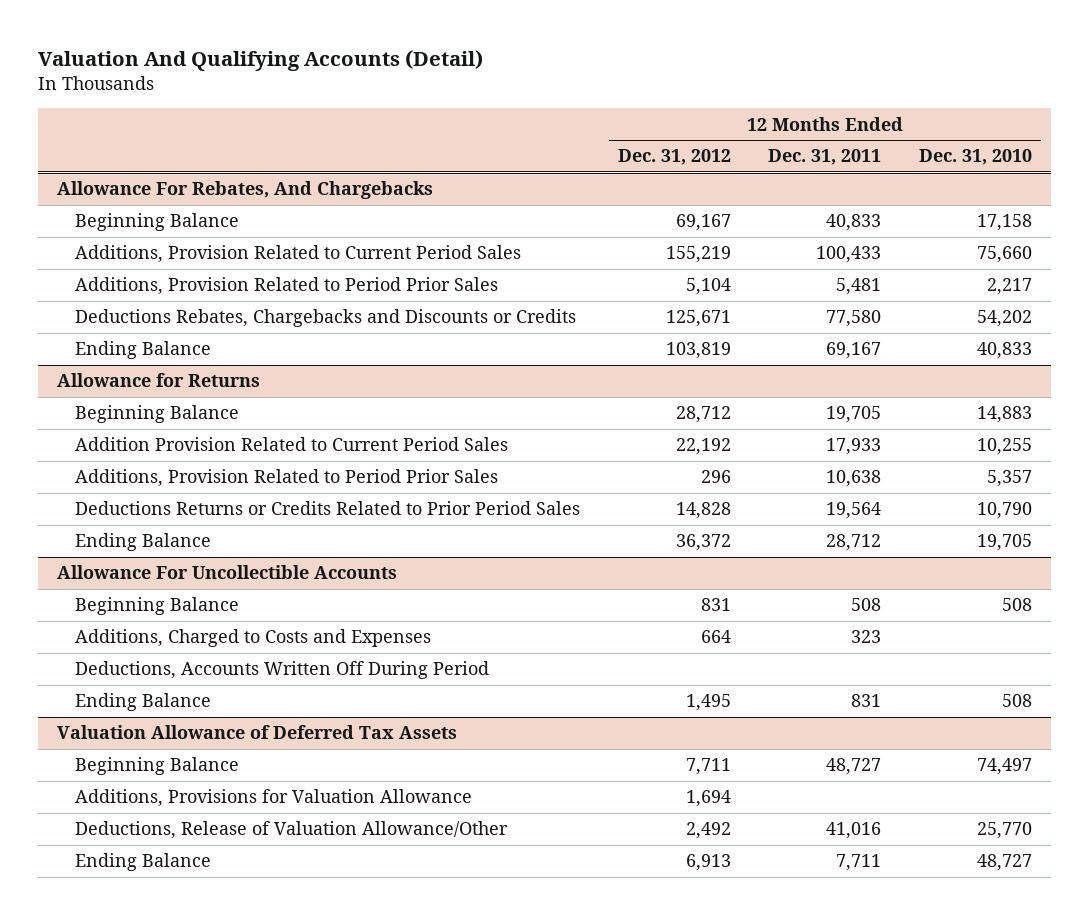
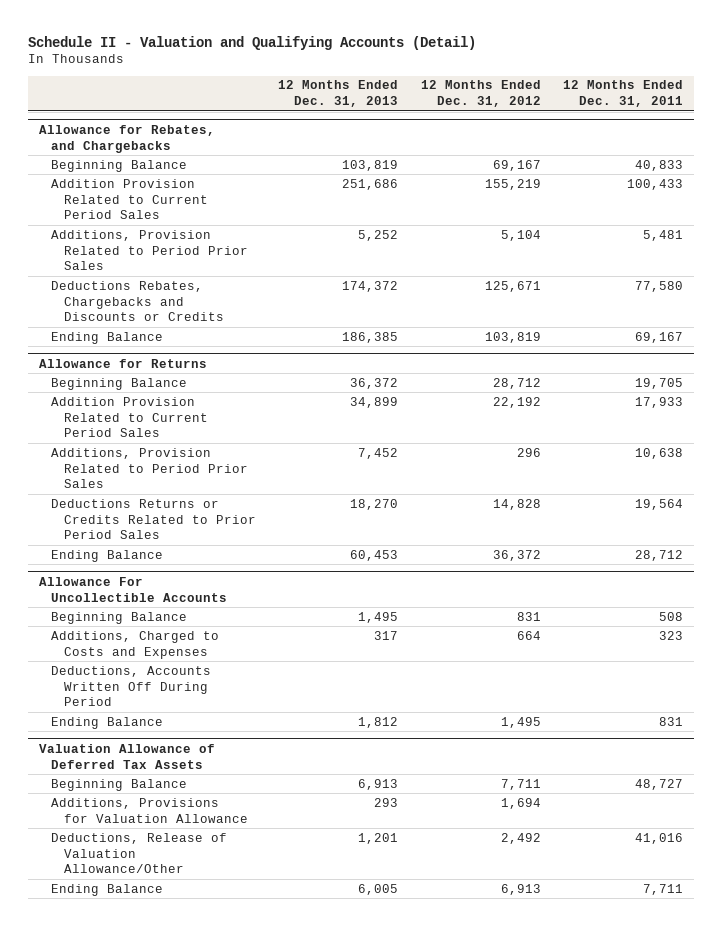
[38,50,484,72] Valuation And Qualifying Accounts (Detail) -> [27,35,476,50] Schedule II - Valuation and Qualifying Accounts (Detail)
[919,149,1033,166] Dec. 31, 2010 -> none
none -> [278,80,399,108] 12 Months Ended Dec. 31, 2013
[56,181,433,200] Allowance For Rebates, And Chargebacks -> [38,124,215,153] Allowance for Rebates, and Chargebacks
[75,245,522,264] Additions, Provision Related to Current Period Sales -> [51,178,209,220] Addition Provision Related to Current Period Sales

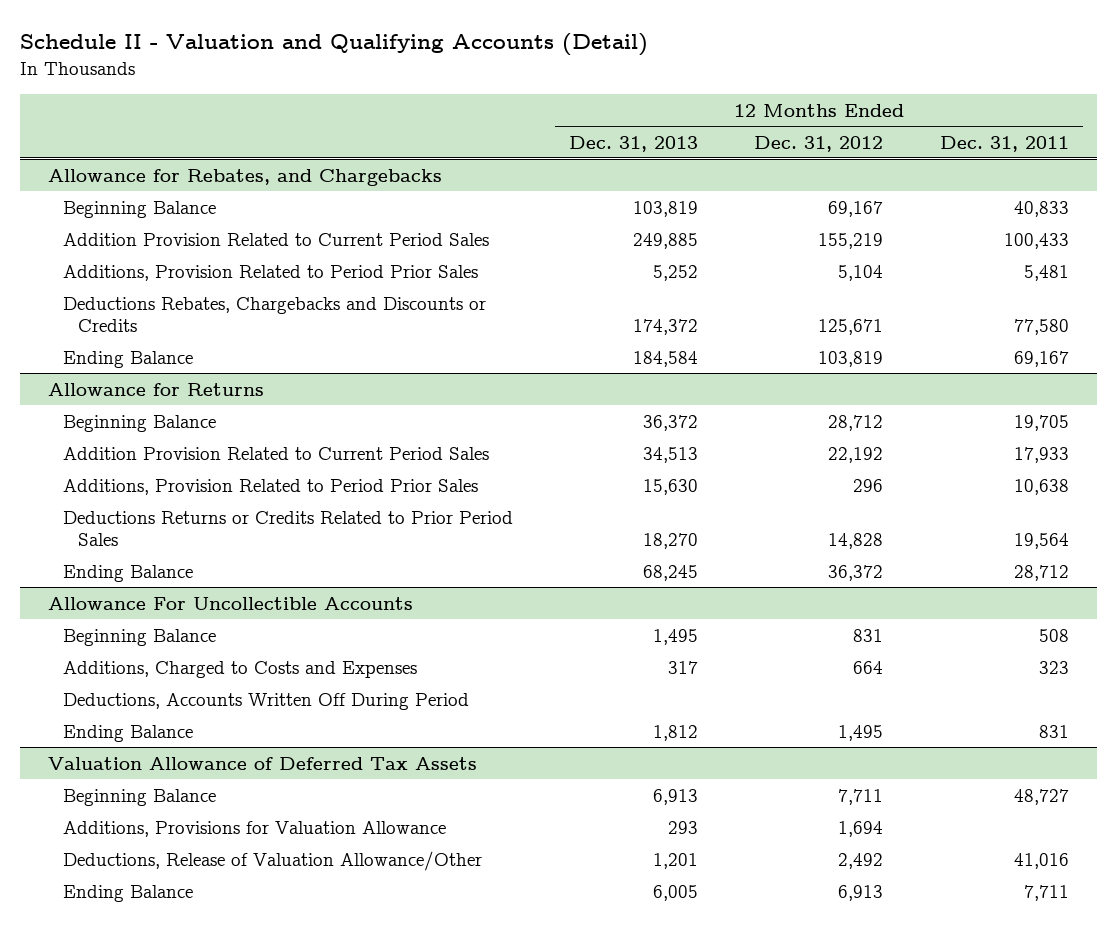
[342,178,399,190] 251,686 -> [633,232,699,249] 249,885
[342,331,399,343] 186,385 -> [633,350,699,367] 184,584
[350,396,399,408] 34,899 -> [643,446,699,463] 34,513
[358,447,399,459] 7,452 -> [643,478,699,495] 15,630
[350,549,399,561] 60,453 -> [643,564,699,581] 68,245

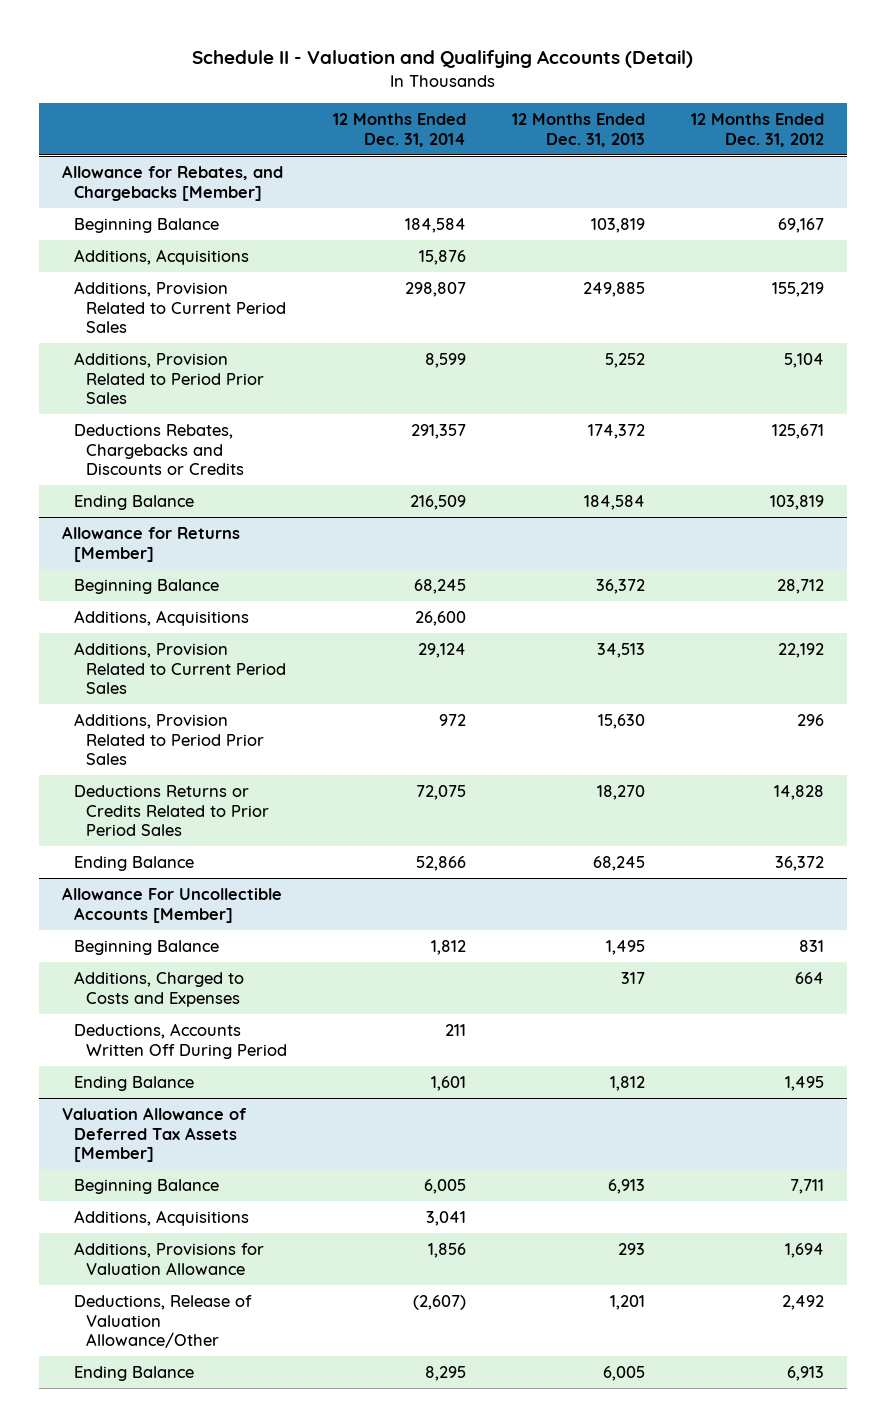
[939,135,1069,152] Dec. 31, 2011 -> none
none -> [333,113,467,147] 12 Months Ended Dec. 31, 2014
[47,168,442,186] Allowance for Rebates, and Chargebacks -> [61,164,283,201] Allowance for Rebates, and Chargebacks [Member]
none -> [74,248,250,265] Additions, Acquisitions
[62,232,489,246] Addition Provision Related to Current Period Sales -> [74,280,287,334] Additions, Provision Related to Current Period Sales
[47,382,264,396] Allowance for Returns -> [61,525,240,562] Allowance for Returns [Member]
none -> [74,609,250,626] Additions, Acquisitions
[62,446,489,460] Addition Provision Related to Current Period Sales -> [74,641,287,695] Additions, Provision Related to Current Period Sales
[47,596,413,610] Allowance For Uncollectible Accounts -> [61,886,282,923] Allowance For Uncollectible Accounts [Member]
[47,756,477,770] Valuation Allowance of Deferred Tax Assets -> [61,1106,247,1163] Valuation Allowance of Deferred Tax Assets [Member]
none -> [74,1209,250,1226] Additions, Acquisitions

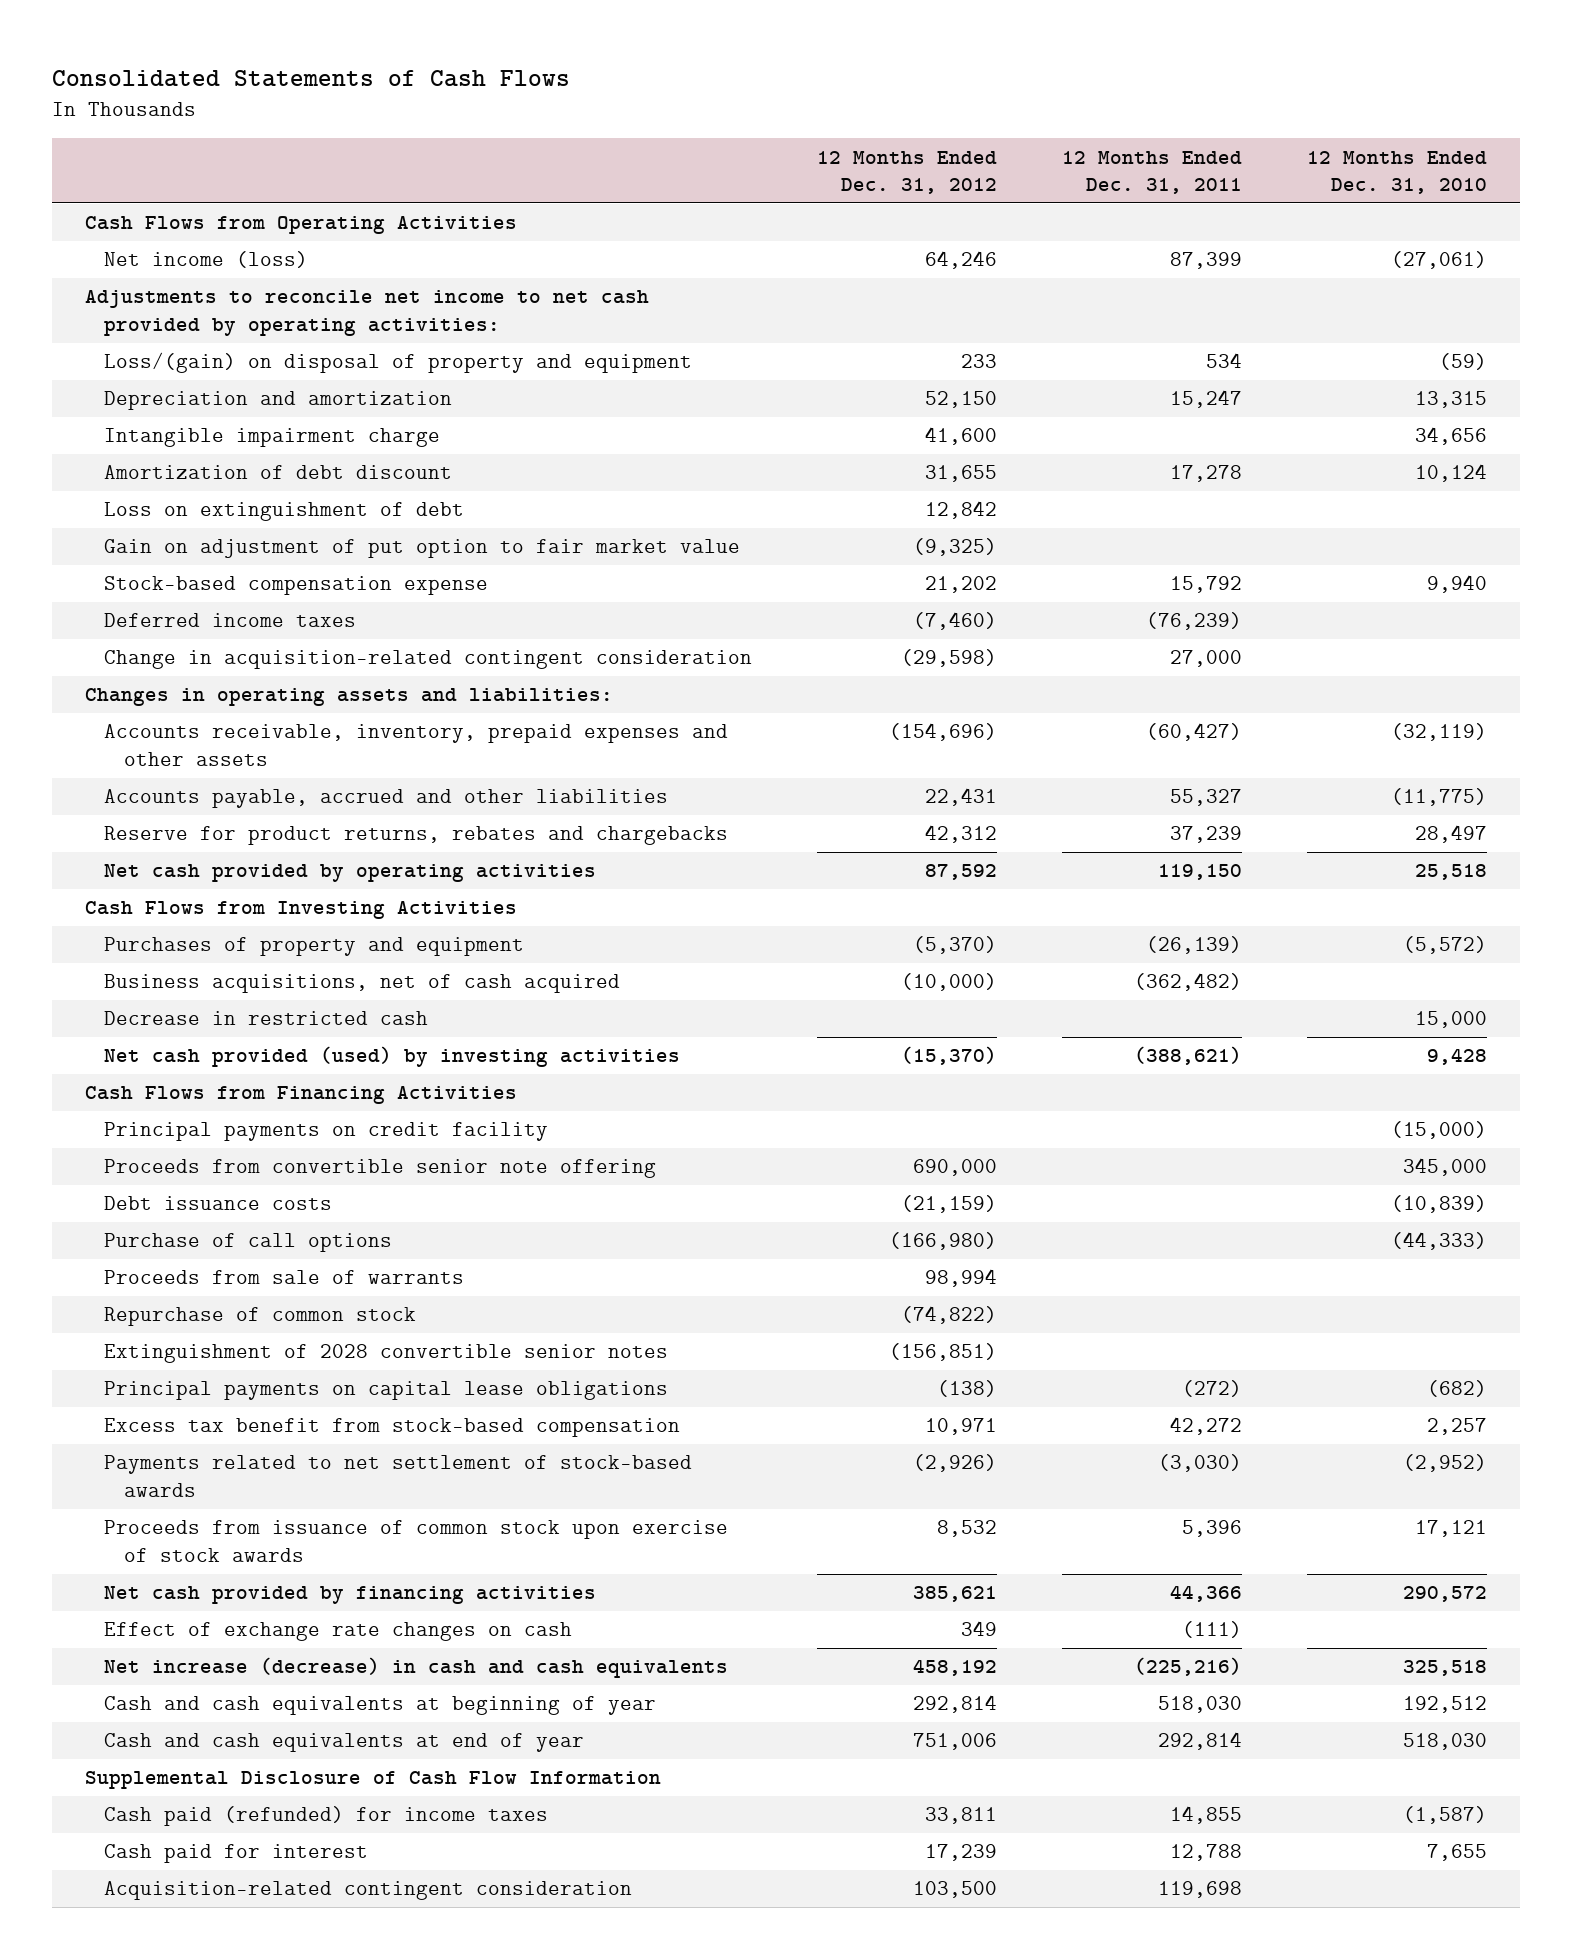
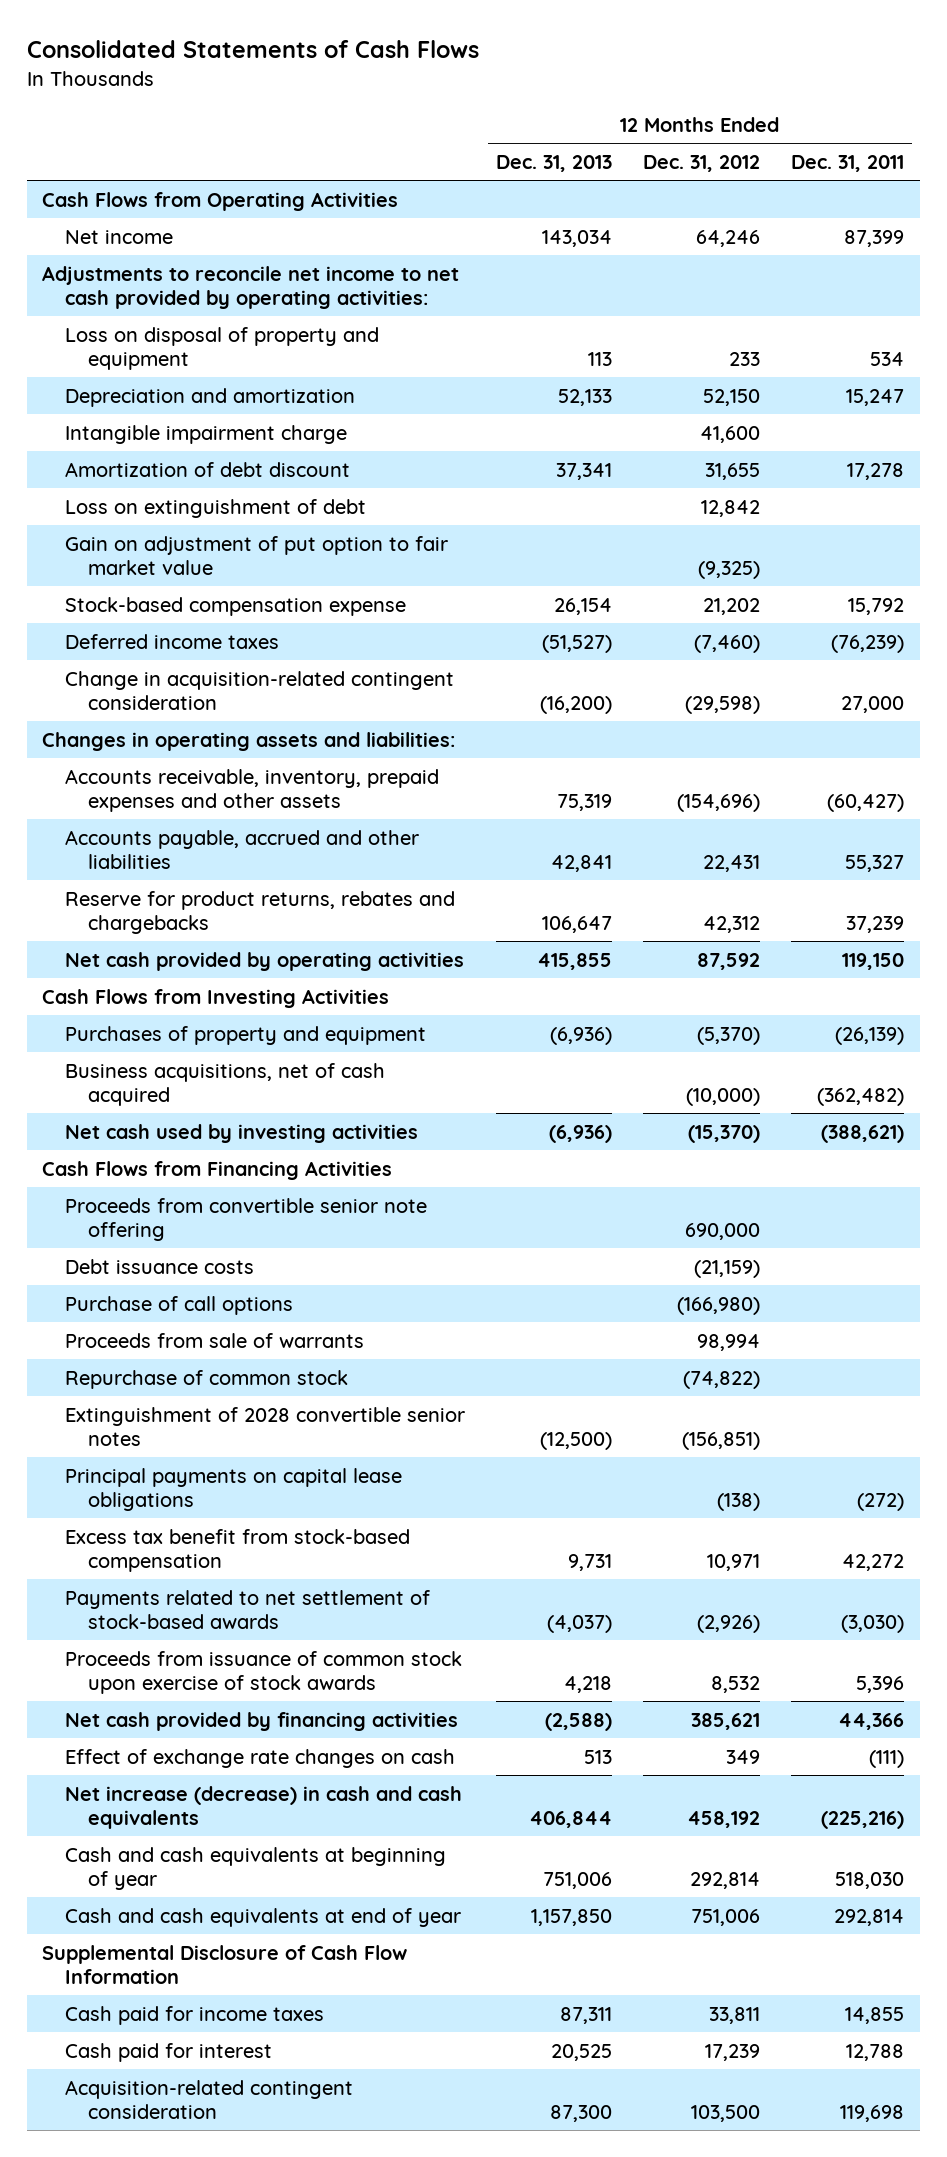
[1307,150,1488,194] 12 Months Ended Dec. 31, 2010 -> none
none -> [496,154,613,172] Dec. 31, 2013
[104,251,309,269] Net income (loss) -> [65,229,174,244] Net income
[104,352,693,374] Loss/(gain) on disposal of property and equipment -> [65,326,380,370] Loss on disposal of property and equipment
[104,1011,429,1026] Decrease in restricted cash -> none
[104,1046,681,1068] Net cash provided (used) by investing activities -> [65,1123,419,1143] Net cash used by investing activities
[104,1122,549,1142] Principal payments on credit facility -> none
[104,1806,549,1827] Cash paid (refunded) for income taxes -> [65,2005,325,2025] Cash paid for income taxes

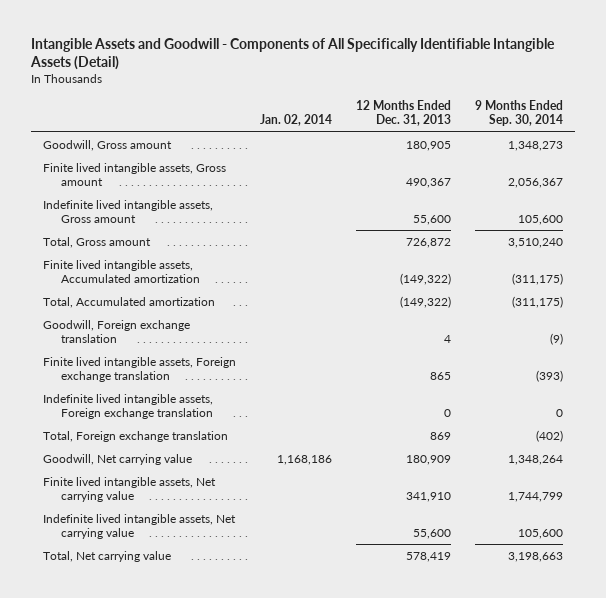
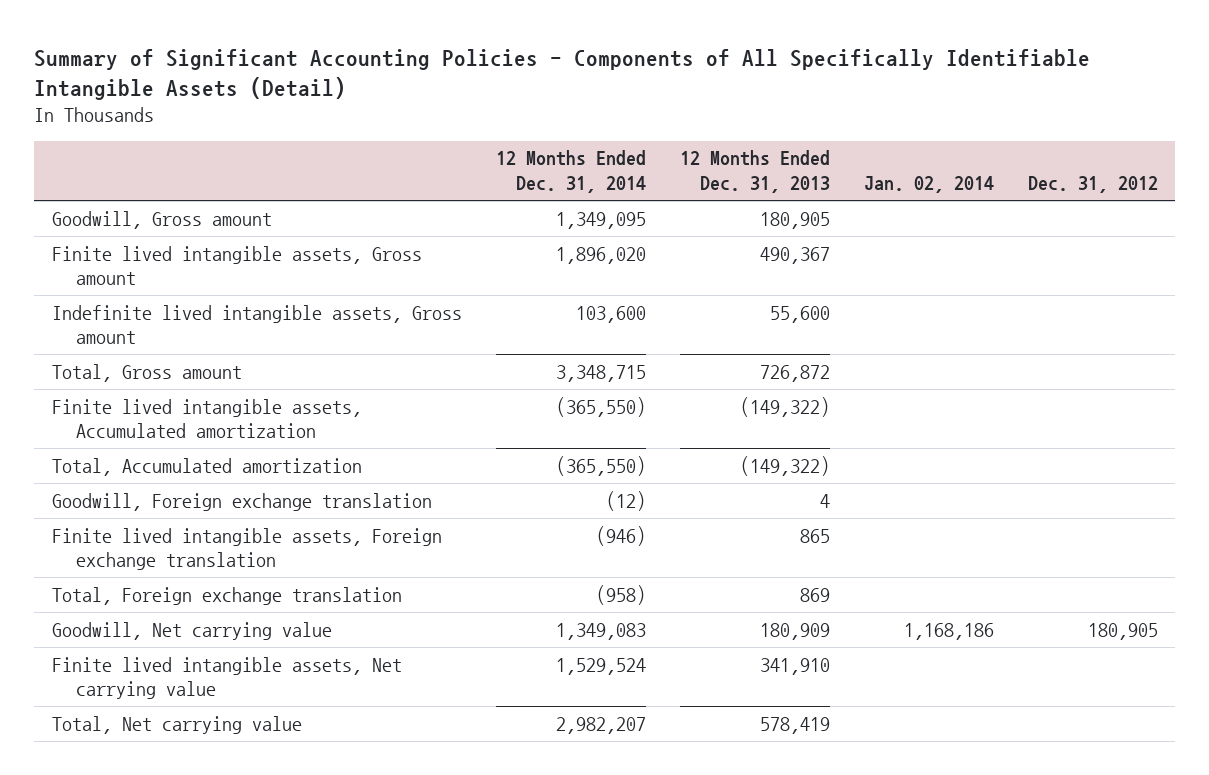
[29,37,555,71] Intangible Assets and Goodwill - Components of All Specifically Identifiable Intangible Assets (Detail) -> [34,48,1091,100] Summary of Significant Accounting Policies - Components of All Specifically Identifiable Intangible Assets (Detail)
[474,100,563,127] 9 Months Ended Sep. 30, 2014 -> none
none -> [495,150,646,194] 12 Months Ended Dec. 31, 2014
none -> [1027,176,1158,194] Dec. 31, 2012
[42,393,213,419] Indefinite lived intangible assets, Foreign exchange translation -> none
[42,513,236,539] Indefinite lived intangible assets, Net carrying value -> none

